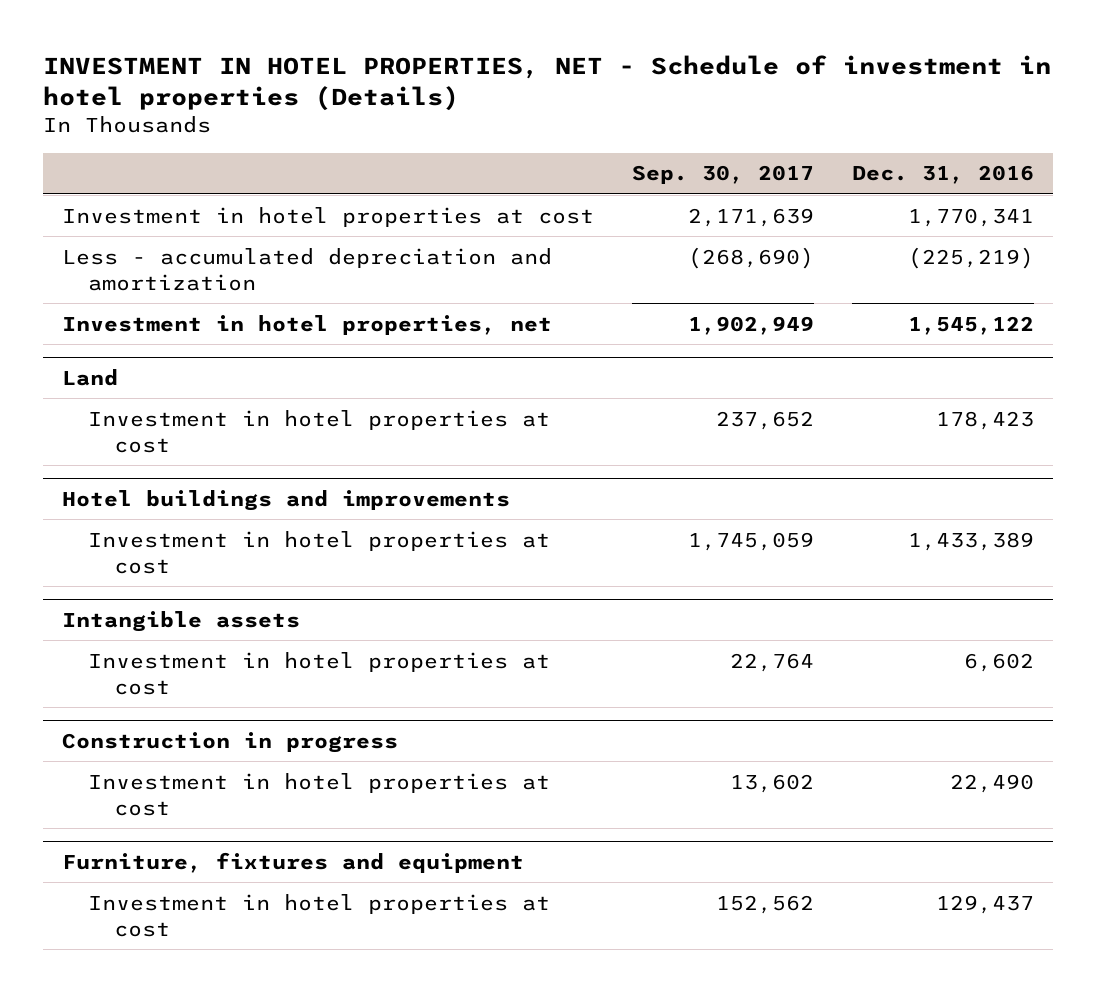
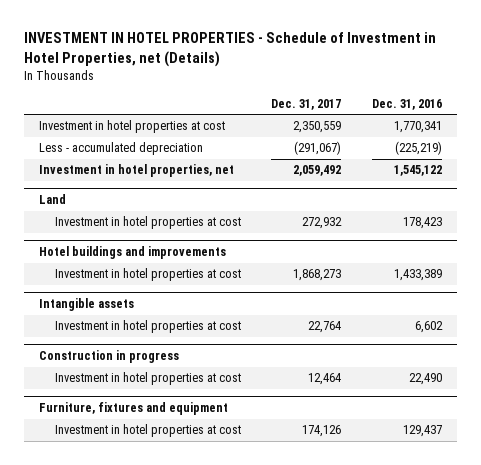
[42,54,1051,112] INVESTMENT IN HOTEL PROPERTIES, NET - Schedule of investment in hotel properties (Details) -> [23,32,436,67] INVESTMENT IN HOTEL PROPERTIES - Schedule of Investment in Hotel Properties, net (Details)
[631,165,814,185] Sep. 30, 2017 -> none
none -> [271,98,342,110] Dec. 31, 2017
[61,247,552,291] Less - accumulated depreciation and amortization -> [38,142,203,156] Less - accumulated depreciation

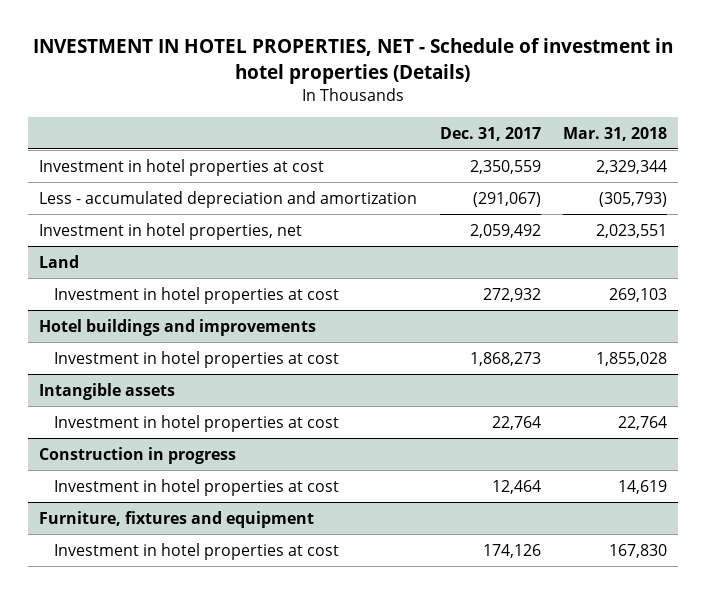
[23,32,436,67] INVESTMENT IN HOTEL PROPERTIES - Schedule of Investment in Hotel Properties, net (Details) -> [33,38,674,84] INVESTMENT IN HOTEL PROPERTIES, NET - Schedule of investment in hotel properties (Details)
[372,98,443,110] Dec. 31, 2016 -> none
none -> [563,126,668,141] Mar. 31, 2018
[38,142,203,156] Less - accumulated depreciation -> [39,190,418,208] Less - accumulated depreciation and amortization

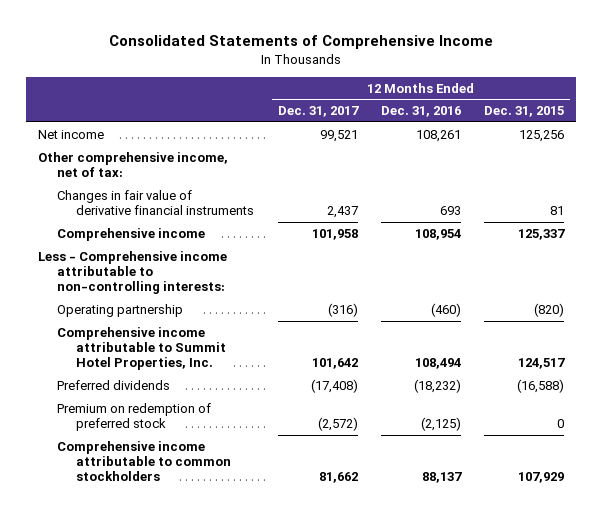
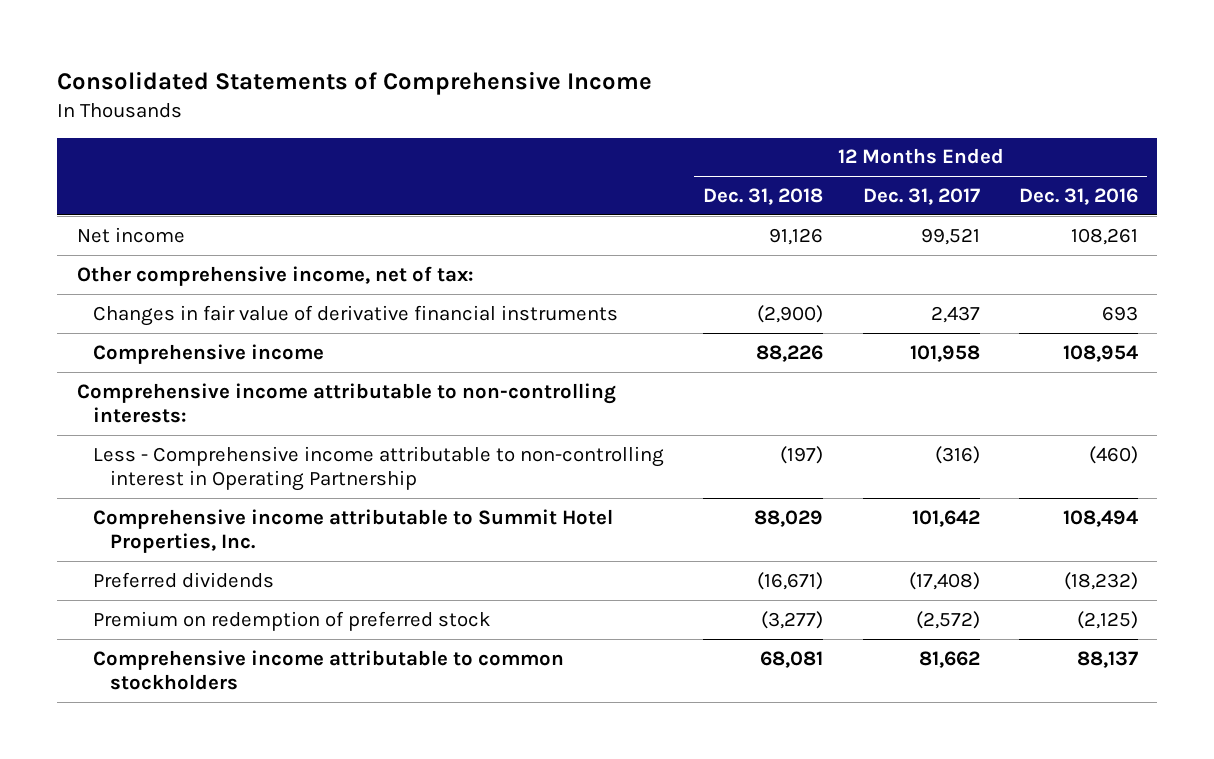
[484,106,565,118] Dec. 31, 2015 -> none
none -> [703,188,824,206] Dec. 31, 2018
[37,250,227,294] Less - Comprehensive income attributable to non-controlling interests: -> [76,382,616,423] Comprehensive income attributable to non-controlling interests:
[56,303,183,317] Operating partnership -> [93,445,665,491] Less - Comprehensive income attributable to non-controlling interest in Operating Partnership

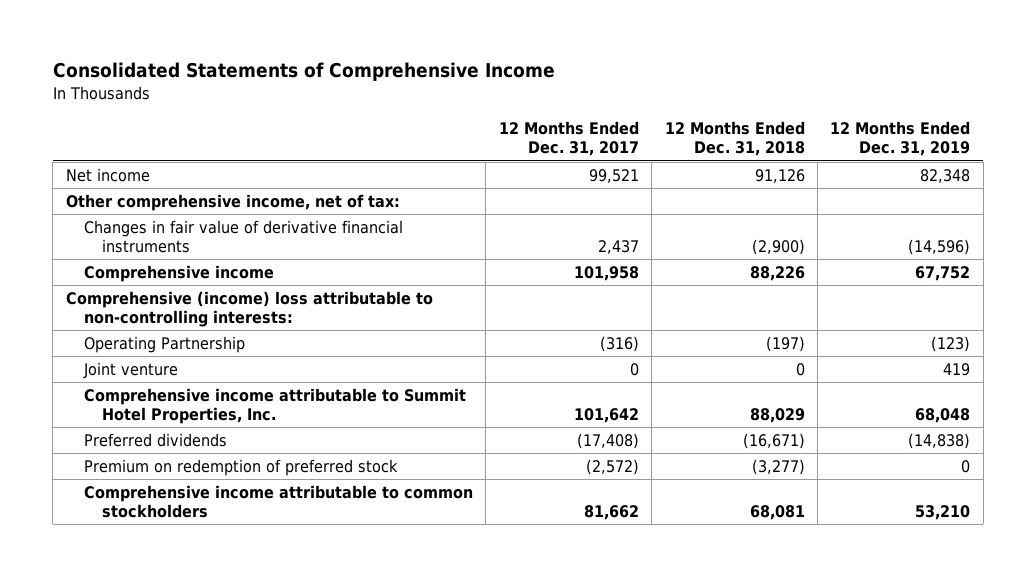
[1018,188,1138,206] Dec. 31, 2016 -> none
none -> [830,121,971,157] 12 Months Ended Dec. 31, 2019
[76,382,616,423] Comprehensive income attributable to non-controlling interests: -> [65,291,433,328] Comprehensive (income) loss attributable to non-controlling interests:
[93,445,665,491] Less - Comprehensive income attributable to non-controlling interest in Operating Partnership -> [83,336,245,354] Operating Partnership
none -> [82,362,178,380] Joint venture

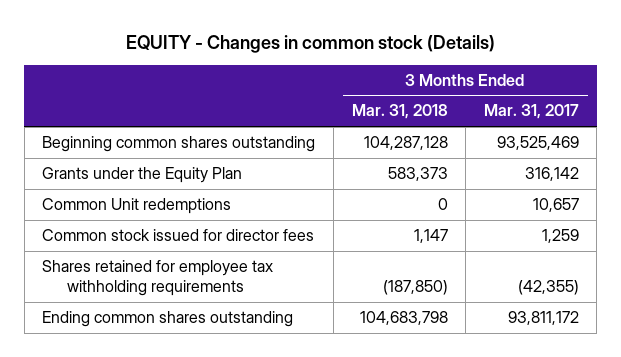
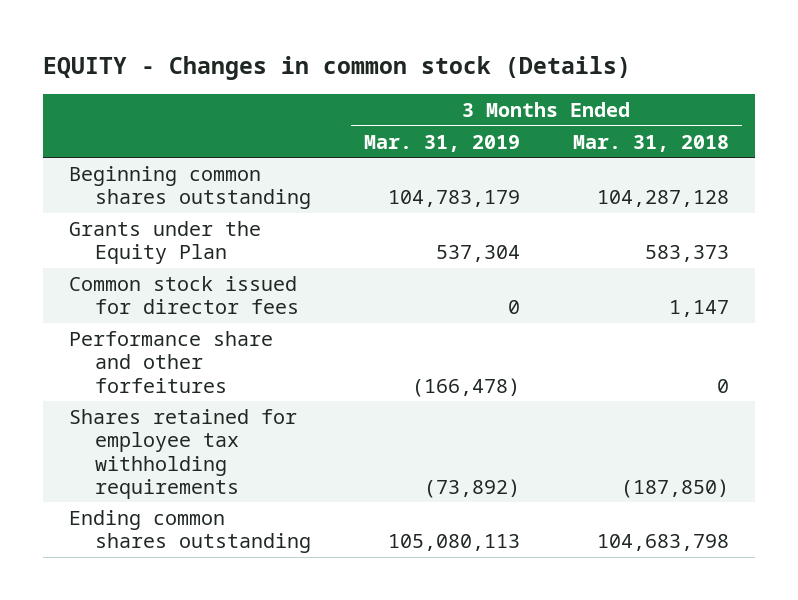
[483,104,579,120] Mar. 31, 2017 -> none
none -> [363,134,520,152] Mar. 31, 2019
[42,198,232,215] Common Unit redemptions -> none
none -> [69,330,274,393] Performance share and other forfeitures

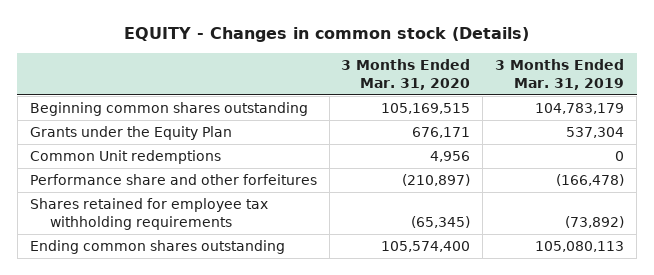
[572,134,729,152] Mar. 31, 2018 -> none
none -> [341,59,471,90] 3 Months Ended Mar. 31, 2020
[69,275,300,315] Common stock issued for director fees -> none
none -> [29,150,221,165] Common Unit redemptions

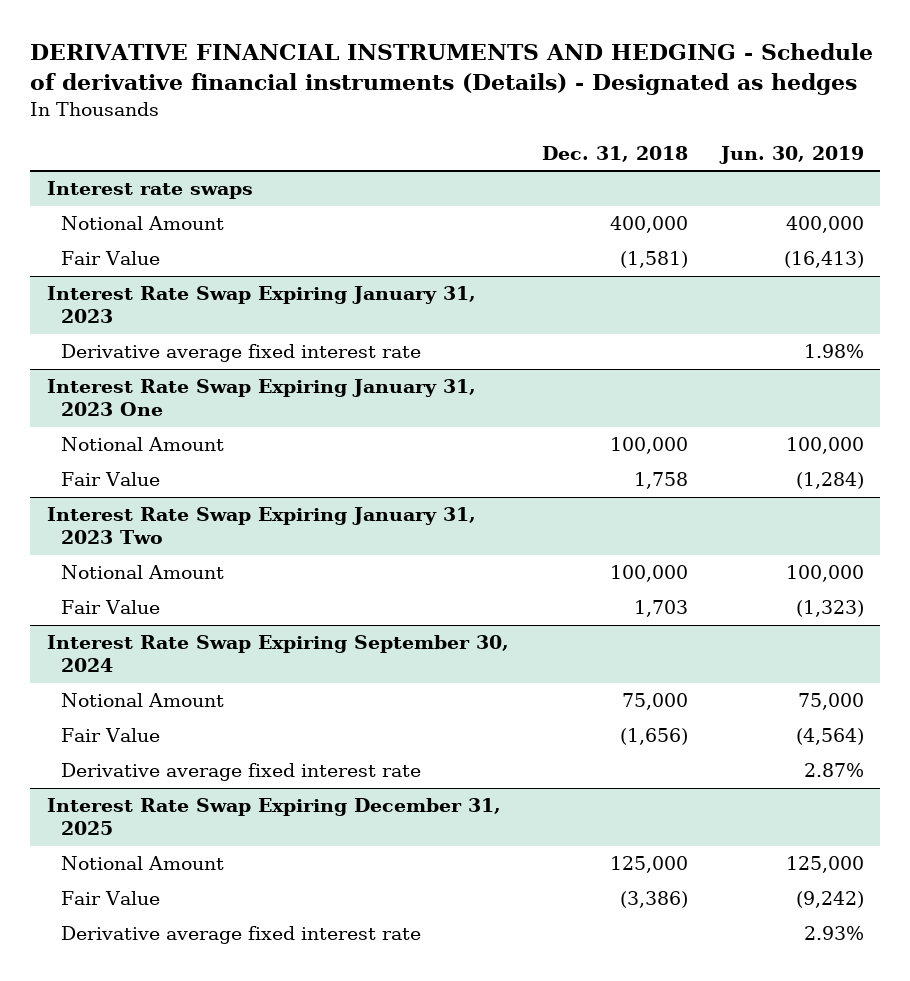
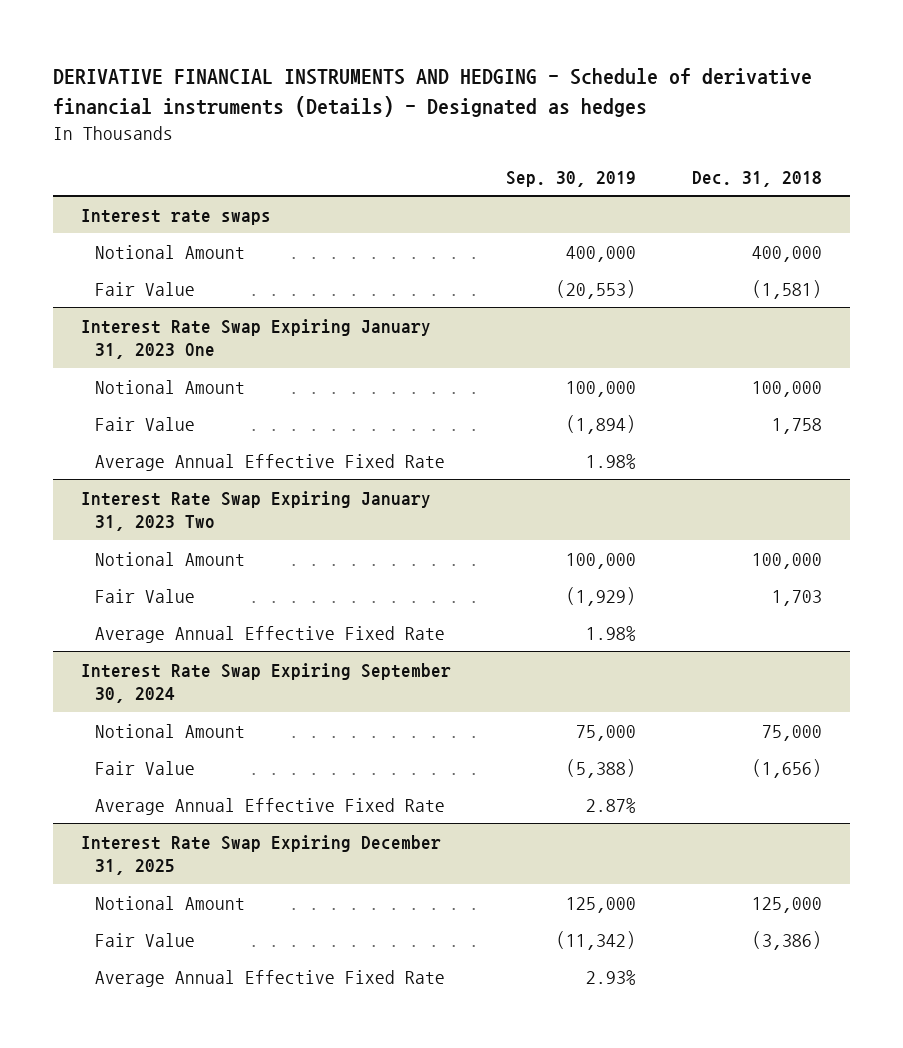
[718,145,864,164] Jun. 30, 2019 -> none
none -> [506,170,637,187] Sep. 30, 2019
[46,286,476,324] Interest Rate Swap Expiring January 31, 2023 -> none
[60,344,421,363] Derivative average fixed interest rate -> none
none -> [95,453,446,471] Average Annual Effective Fixed Rate
none -> [95,625,446,643] Average Annual Effective Fixed Rate
[60,763,421,782] Derivative average fixed interest rate -> [95,797,446,815] Average Annual Effective Fixed Rate
[60,926,421,945] Derivative average fixed interest rate -> [95,969,446,987] Average Annual Effective Fixed Rate

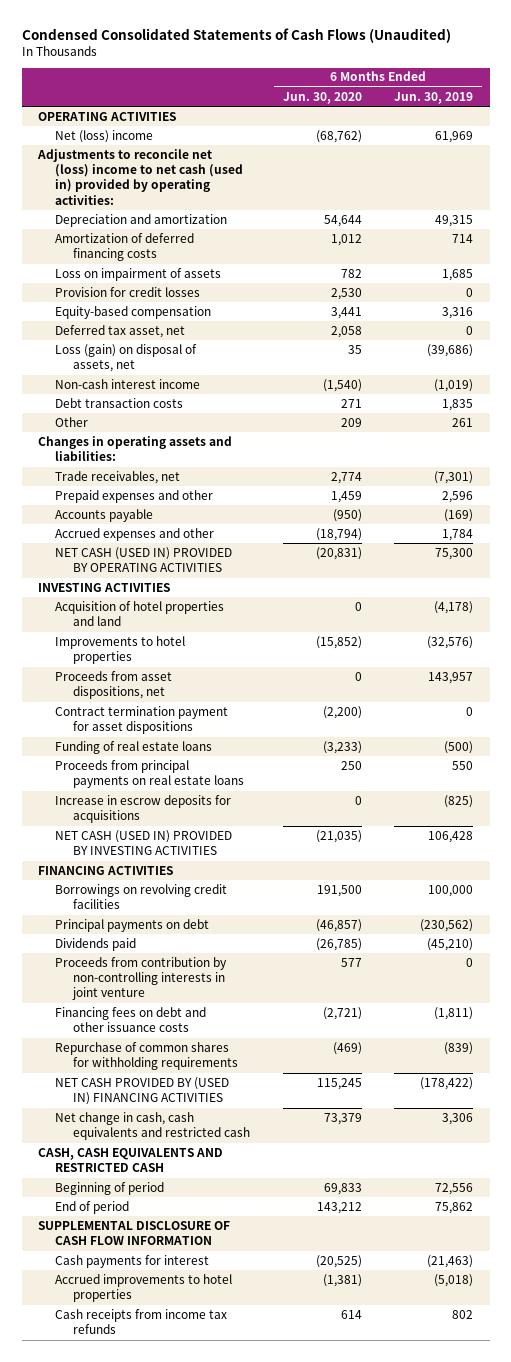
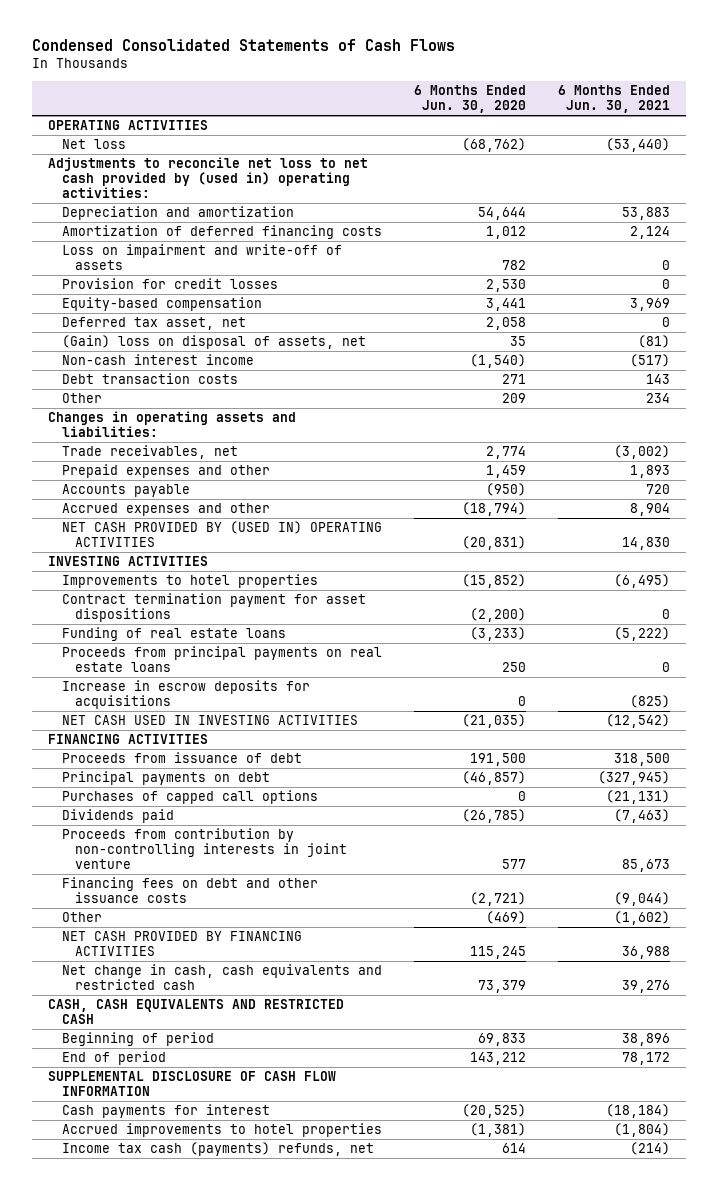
[21,27,451,43] Condensed Consolidated Statements of Cash Flows (Unaudited) -> [31,39,455,52] Condensed Consolidated Statements of Cash Flows
[394,91,474,104] Jun. 30, 2019 -> none
none -> [557,85,670,114] 6 Months Ended Jun. 30, 2021
[55,129,154,143] Net (loss) income -> [61,139,126,150] Net loss
[36,148,244,205] Adjustments to reconcile net (loss) income to net cash (used in) provided by operating activities: -> [48,157,369,199] Adjustments to reconcile net loss to net cash provided by (used in) operating activities:
[55,267,222,281] Loss on impairment of assets -> [61,244,342,271] Loss on impairment and write-off of assets
[55,343,198,373] Loss (gain) on disposal of assets, net -> [61,335,366,350] (Gain) loss on disposal of assets, net
[55,546,233,573] NET CASH (USED IN) PROVIDED BY OPERATING ACTIVITIES -> [61,521,382,548] NET CASH PROVIDED BY (USED IN) OPERATING ACTIVITIES
[55,600,225,627] Acquisition of hotel properties and land -> none
[55,670,173,700] Proceeds from asset dispositions, net -> none
[55,829,233,856] NET CASH (USED IN) PROVIDED BY INVESTING ACTIVITIES -> [61,715,358,726] NET CASH USED IN INVESTING ACTIVITIES
[55,883,228,910] Borrowings on revolving credit facilities -> [61,752,302,764] Proceeds from issuance of debt
none -> [61,790,318,805] Purchases of capped call options
[55,1041,238,1071] Repurchase of common shares for withholding requirements -> [61,912,102,923] Other
[55,1076,230,1106] NET CASH PROVIDED BY (USED IN) FINANCING ACTIVITIES -> [61,931,302,957] NET CASH PROVIDED BY FINANCING ACTIVITIES
[55,1308,228,1335] Cash receipts from income tax refunds -> [61,1142,374,1157] Income tax cash (payments) refunds, net

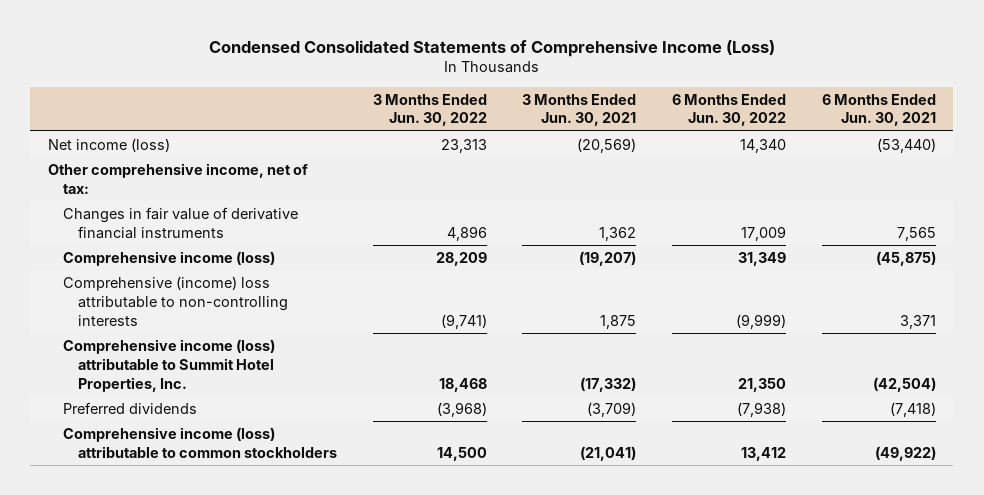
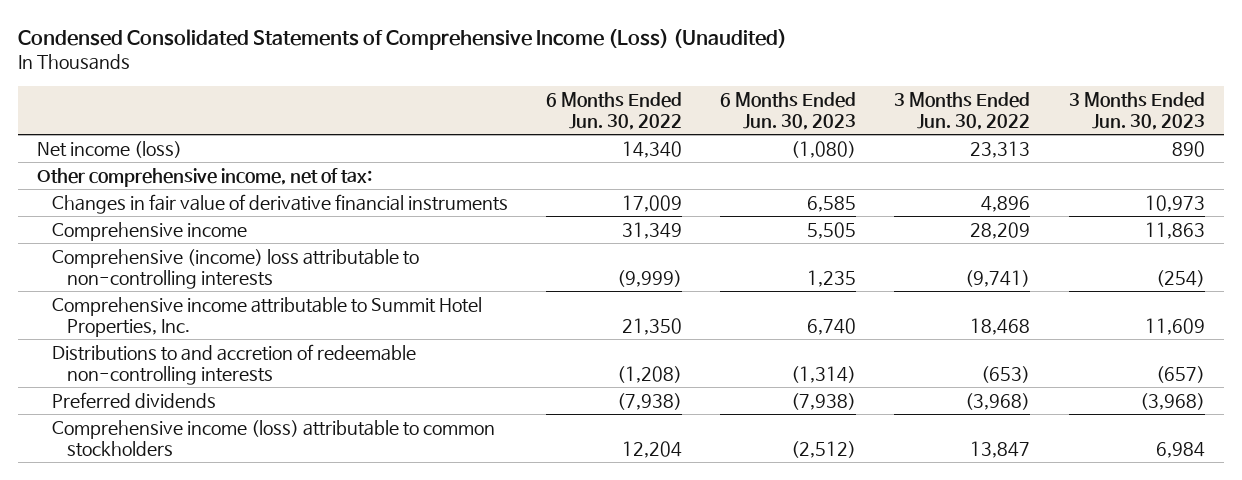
[208,39,775,57] Condensed Consolidated Statements of Comprehensive Income (Loss) -> [18,29,788,51] Condensed Consolidated Statements of Comprehensive Income (Loss) (Unaudited)
[522,93,637,127] 3 Months Ended Jun. 30, 2021 -> none
[821,93,936,127] 6 Months Ended Jun. 30, 2021 -> none
none -> [720,91,857,130] 6 Months Ended Jun. 30, 2023
none -> [1068,91,1205,130] 3 Months Ended Jun. 30, 2023
[63,250,276,266] Comprehensive income (loss) -> [52,221,248,241] Comprehensive income
[63,338,276,392] Comprehensive income (loss) attributable to Summit Hotel Properties, Inc. -> [52,296,483,338] Comprehensive income attributable to Summit Hotel Properties, Inc.
none -> [52,343,417,386] Distributions to and accretion of redeemable non-controlling interests
[436,446,487,461] 14,500 -> [970,441,1031,459] 13,847
[740,446,786,461] 13,412 -> [622,441,683,459] 12,204

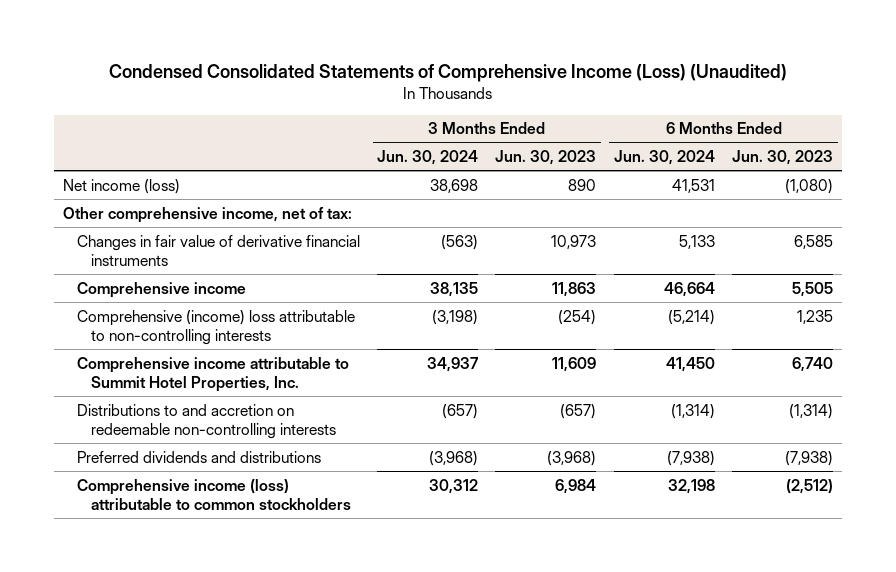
[546,91,683,130] 6 Months Ended Jun. 30, 2022 -> none
[894,91,1031,130] 3 Months Ended Jun. 30, 2022 -> none
none -> [377,150,479,166] Jun. 30, 2024
none -> [613,150,715,166] Jun. 30, 2024
[52,343,417,386] Distributions to and accretion of redeemable non-controlling interests -> [76,403,336,439] Distributions to and accretion on redeemable non-controlling interests
[52,391,217,408] Preferred dividends -> [76,450,321,463] Preferred dividends and distributions

